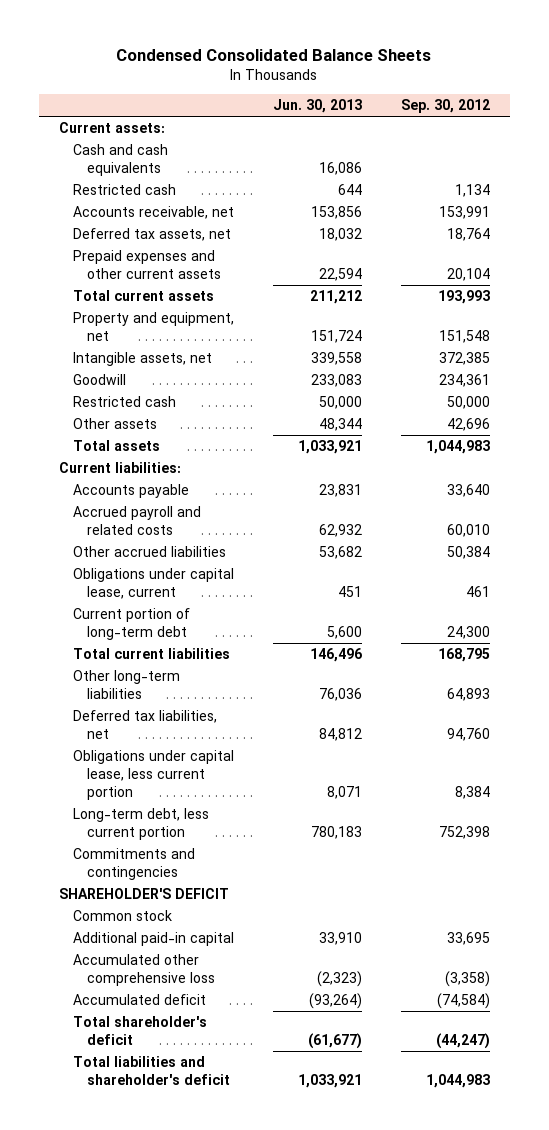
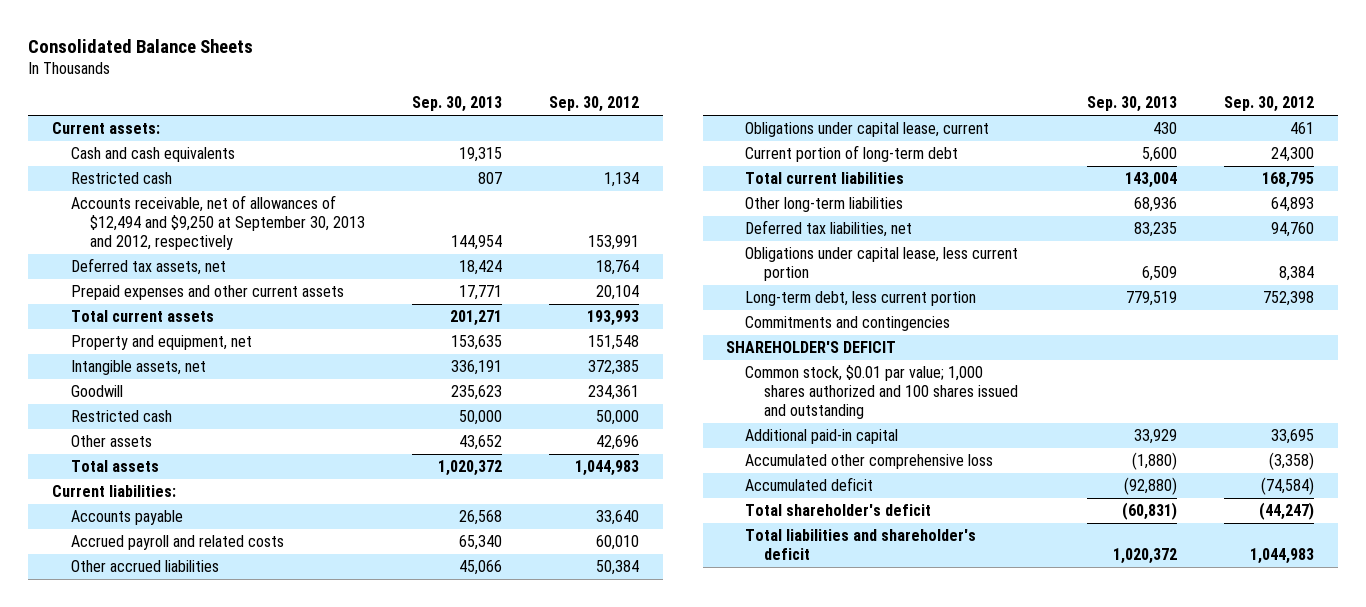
[116,48,432,61] Condensed Consolidated Balance Sheets -> [28,38,254,53] Consolidated Balance Sheets
[273,99,363,114] Jun. 30, 2013 -> none
none -> [411,96,502,113] Sep. 30, 2013
[72,205,234,219] Accounts receivable, net -> [70,195,365,251] Accounts receivable, net of allowances of $12,494 and $9,250 at September 30, 2013 and 2012, respectively
[72,909,172,921] Common stock -> [745,365,1019,420] Common stock, $0.01 par value; 1,000 shares authorized and 100 shares issued and outstanding

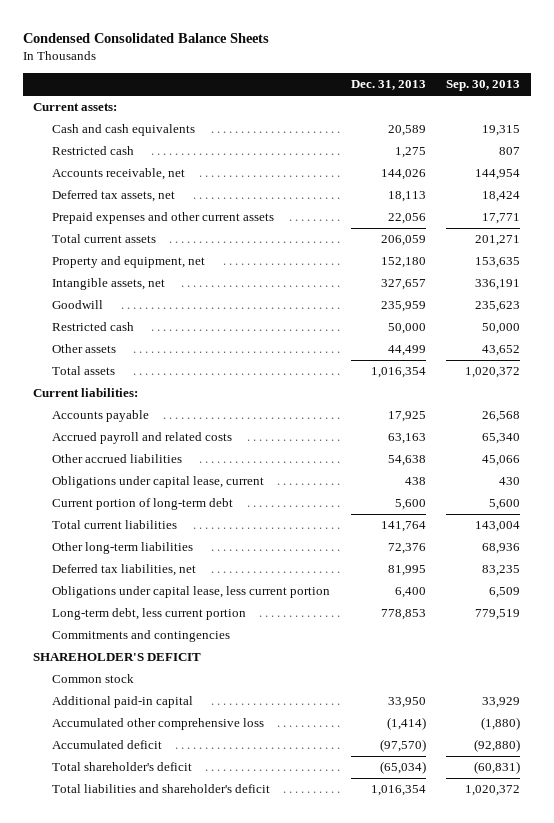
[28,38,254,53] Consolidated Balance Sheets -> [23,32,270,43] Condensed Consolidated Balance Sheets
[549,96,640,113] Sep. 30, 2012 -> none
none -> [350,80,426,91] Dec. 31, 2013
[70,195,365,251] Accounts receivable, net of allowances of $12,494 and $9,250 at September 30, 2013 and 2012, respectively -> [52,168,186,181] Accounts receivable, net
[745,365,1019,420] Common stock, $0.01 par value; 1,000 shares authorized and 100 shares issued and outstanding -> [52,674,135,684] Common stock

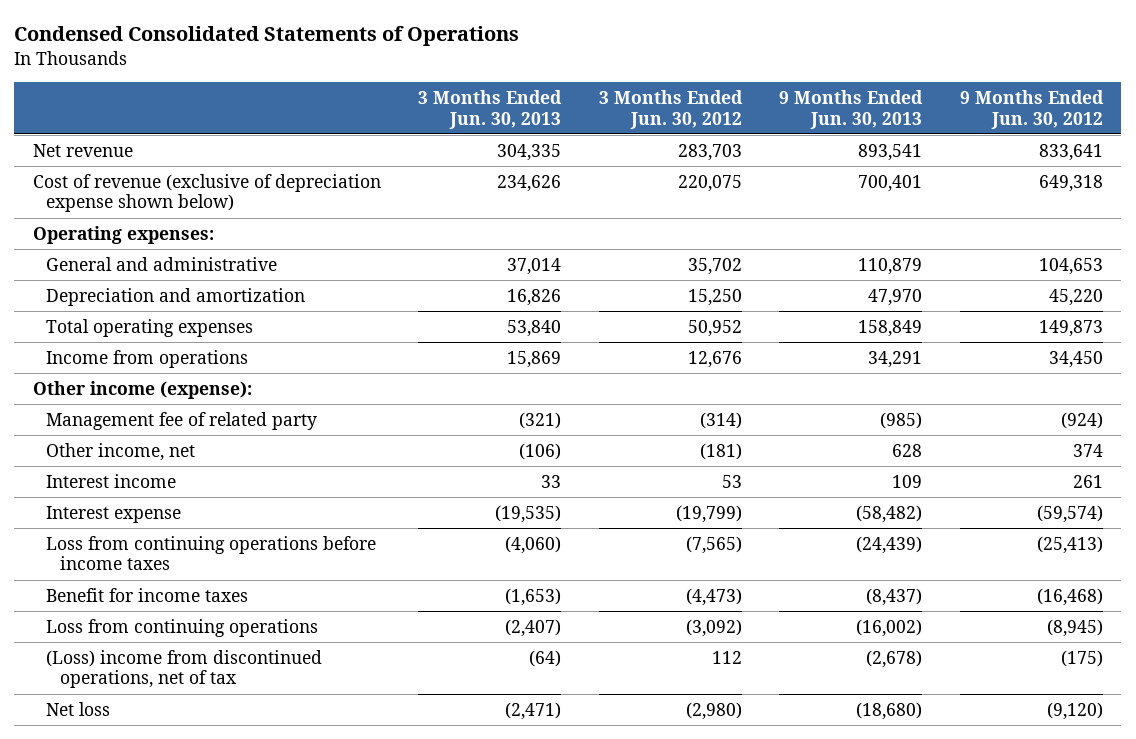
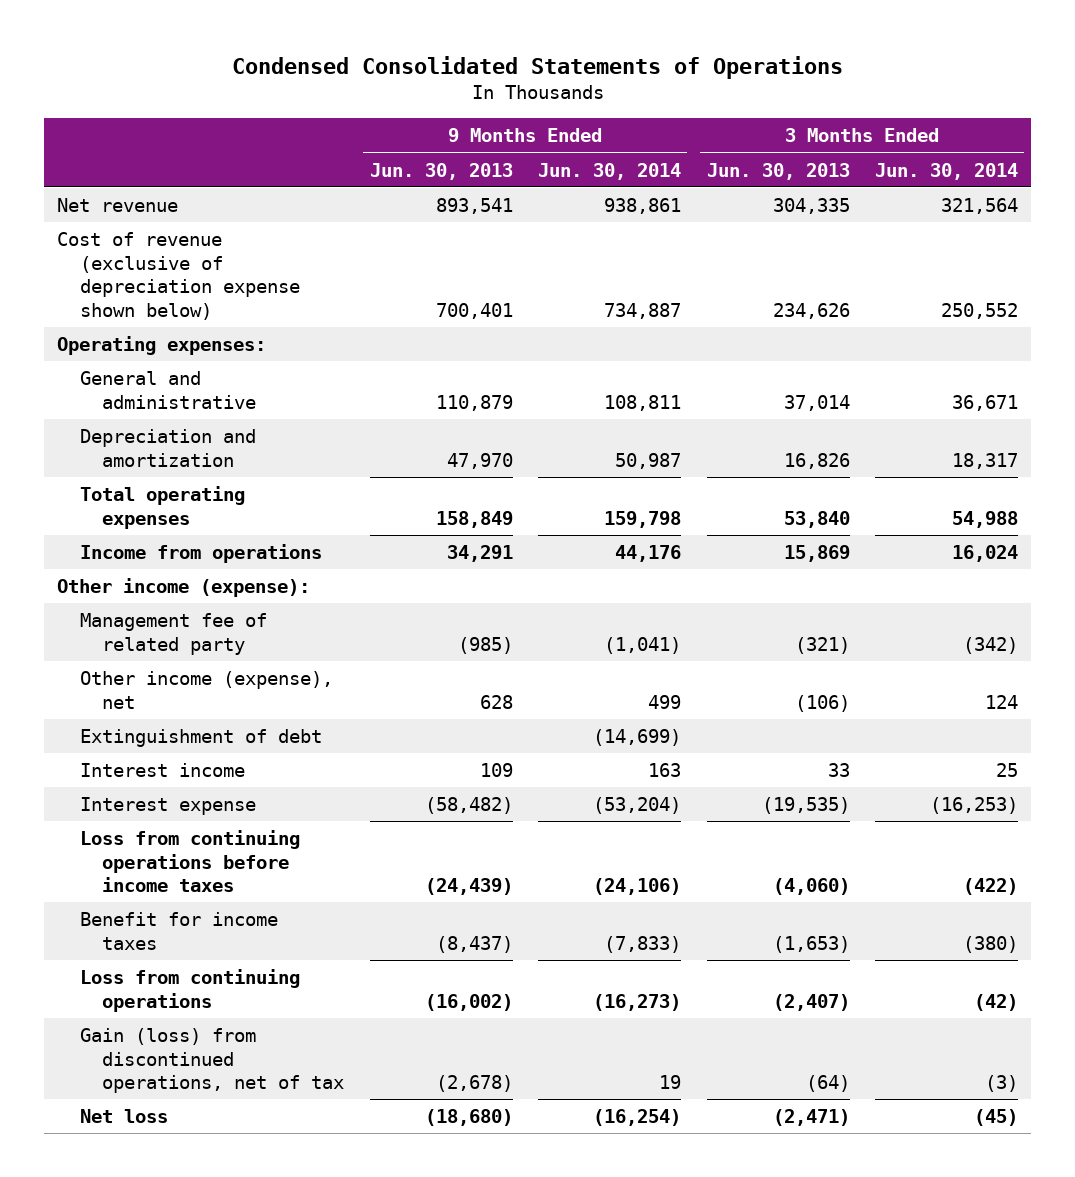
[598,90,743,129] 3 Months Ended Jun. 30, 2012 -> none
[959,90,1104,129] 9 Months Ended Jun. 30, 2012 -> none
none -> [538,162,682,180] Jun. 30, 2014
none -> [875,162,1019,180] Jun. 30, 2014
[46,442,196,461] Other income, net -> [79,671,333,709] Other income (expense), net
none -> [79,729,322,748] Extinguishment of debt
[46,649,323,689] (Loss) income from discontinued operations, net of tax -> [79,1028,345,1094] Gain (loss) from discontinued operations, net of tax

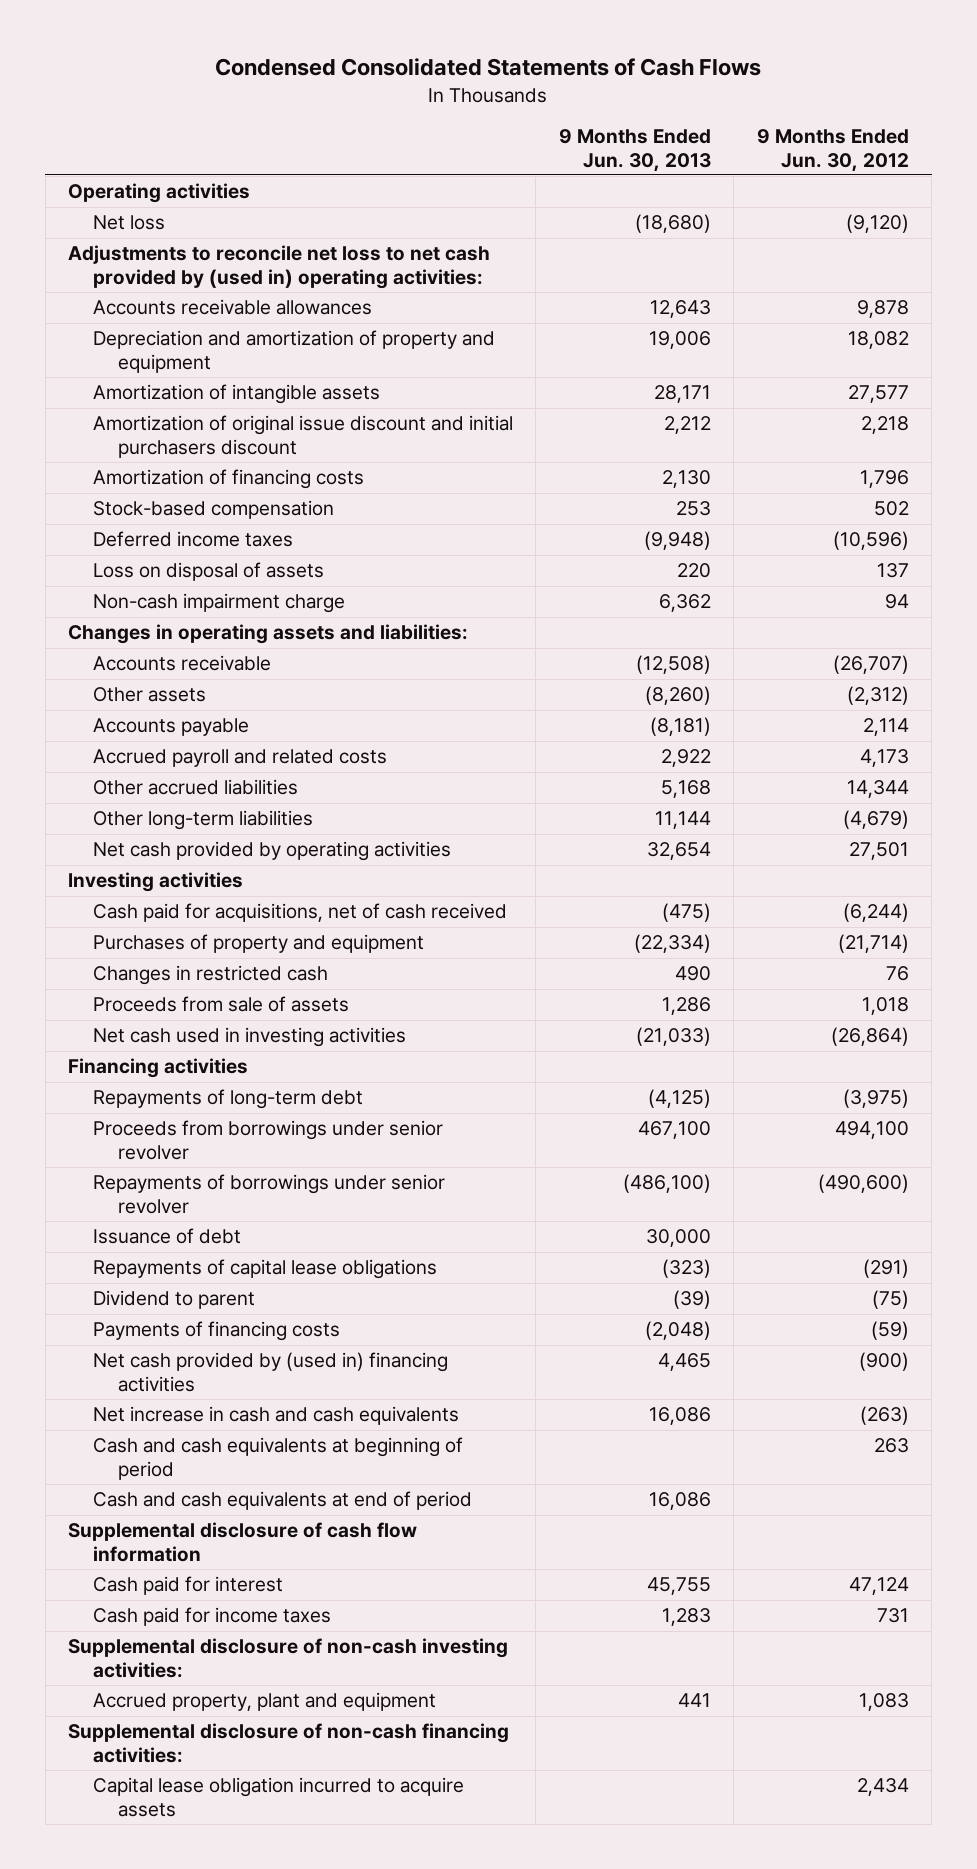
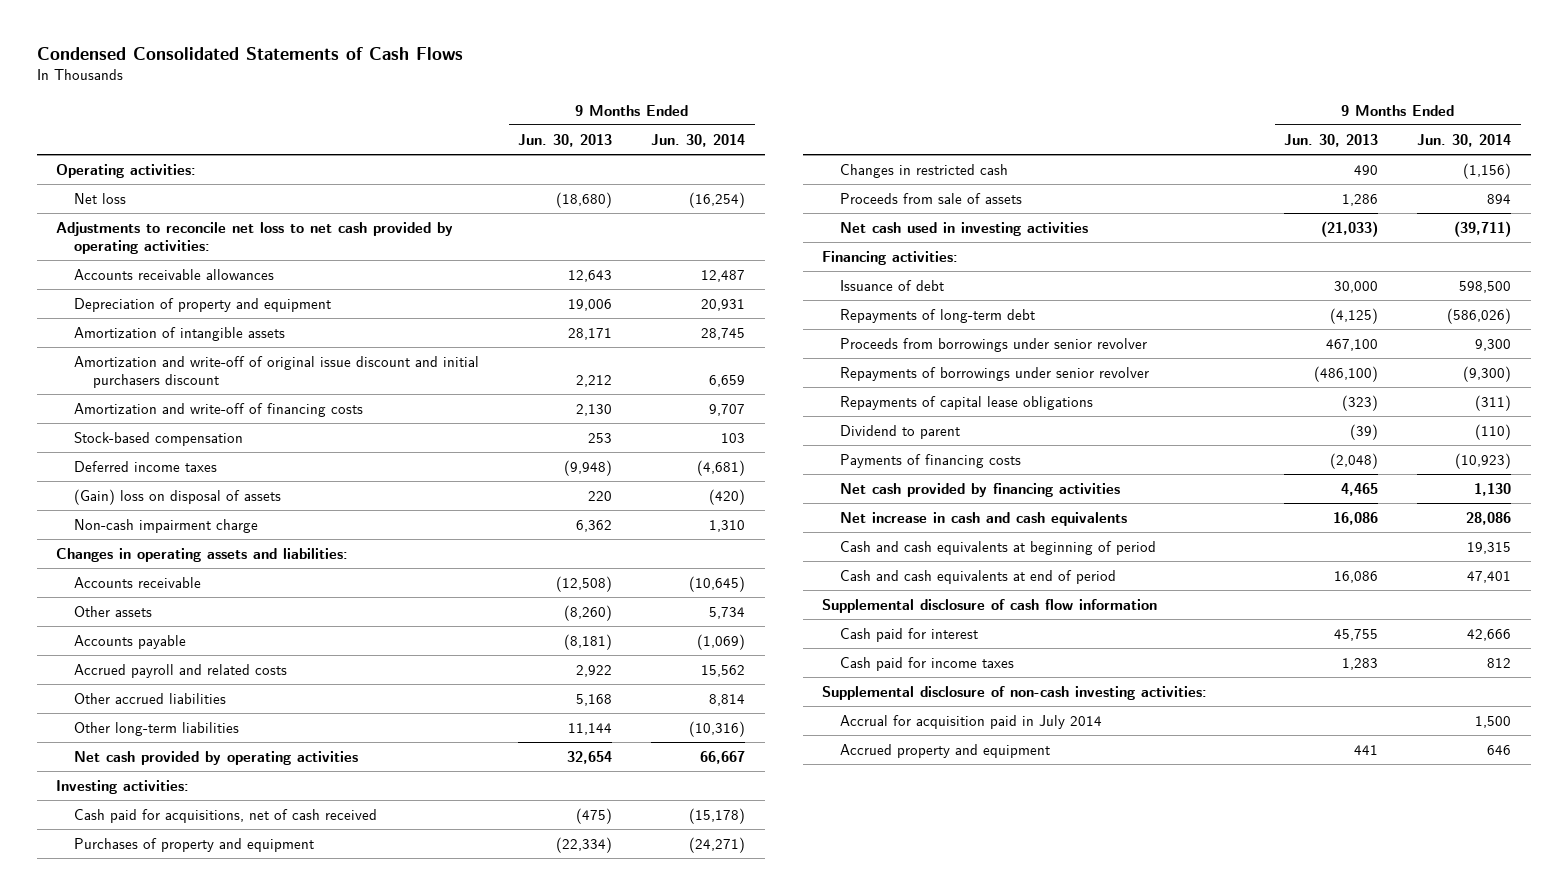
[756,129,909,172] 9 Months Ended Jun. 30, 2012 -> none
none -> [651,133,746,147] Jun. 30, 2014
[67,183,250,204] Operating activities -> [56,163,197,178] Operating activities:
[67,245,490,289] Adjustments to reconcile net loss to net cash provided by (used in) operating activities: -> [56,221,454,255] Adjustments to reconcile net loss to net cash provided by operating activities:
[93,330,496,373] Depreciation and amortization of property and equipment -> [74,297,332,312] Depreciation of property and equipment
[93,415,514,458] Amortization of original issue discount and initial purchasers discount -> [74,355,480,389] Amortization and write-off of original issue discount and initial purchasers discount
[93,469,365,490] Amortization of financing costs -> [74,402,364,417] Amortization and write-off of financing costs
[93,562,325,582] Loss on disposal of assets -> [74,488,282,505] (Gain) loss on disposal of assets
[67,872,243,893] Investing activities -> [56,779,190,794] Investing activities:
[67,1058,248,1079] Financing activities -> [822,250,959,265] Financing activities:
[93,1228,242,1245] Issuance of debt -> [840,279,945,291] Issuance of debt
[93,1352,449,1392] Net cash provided by (used in) financing activities -> [840,482,1121,497] Net cash provided by financing activities
[67,1723,509,1763] Supplemental disclosure of non-cash financing activities: -> none
[93,1777,465,1817] Capital lease obligation incurred to acquire assets -> none
none -> [840,714,1103,729] Accrual for acquisition paid in July 2014
[93,1692,437,1712] Accrued property, plant and equipment -> [840,743,1051,758] Accrued property and equipment

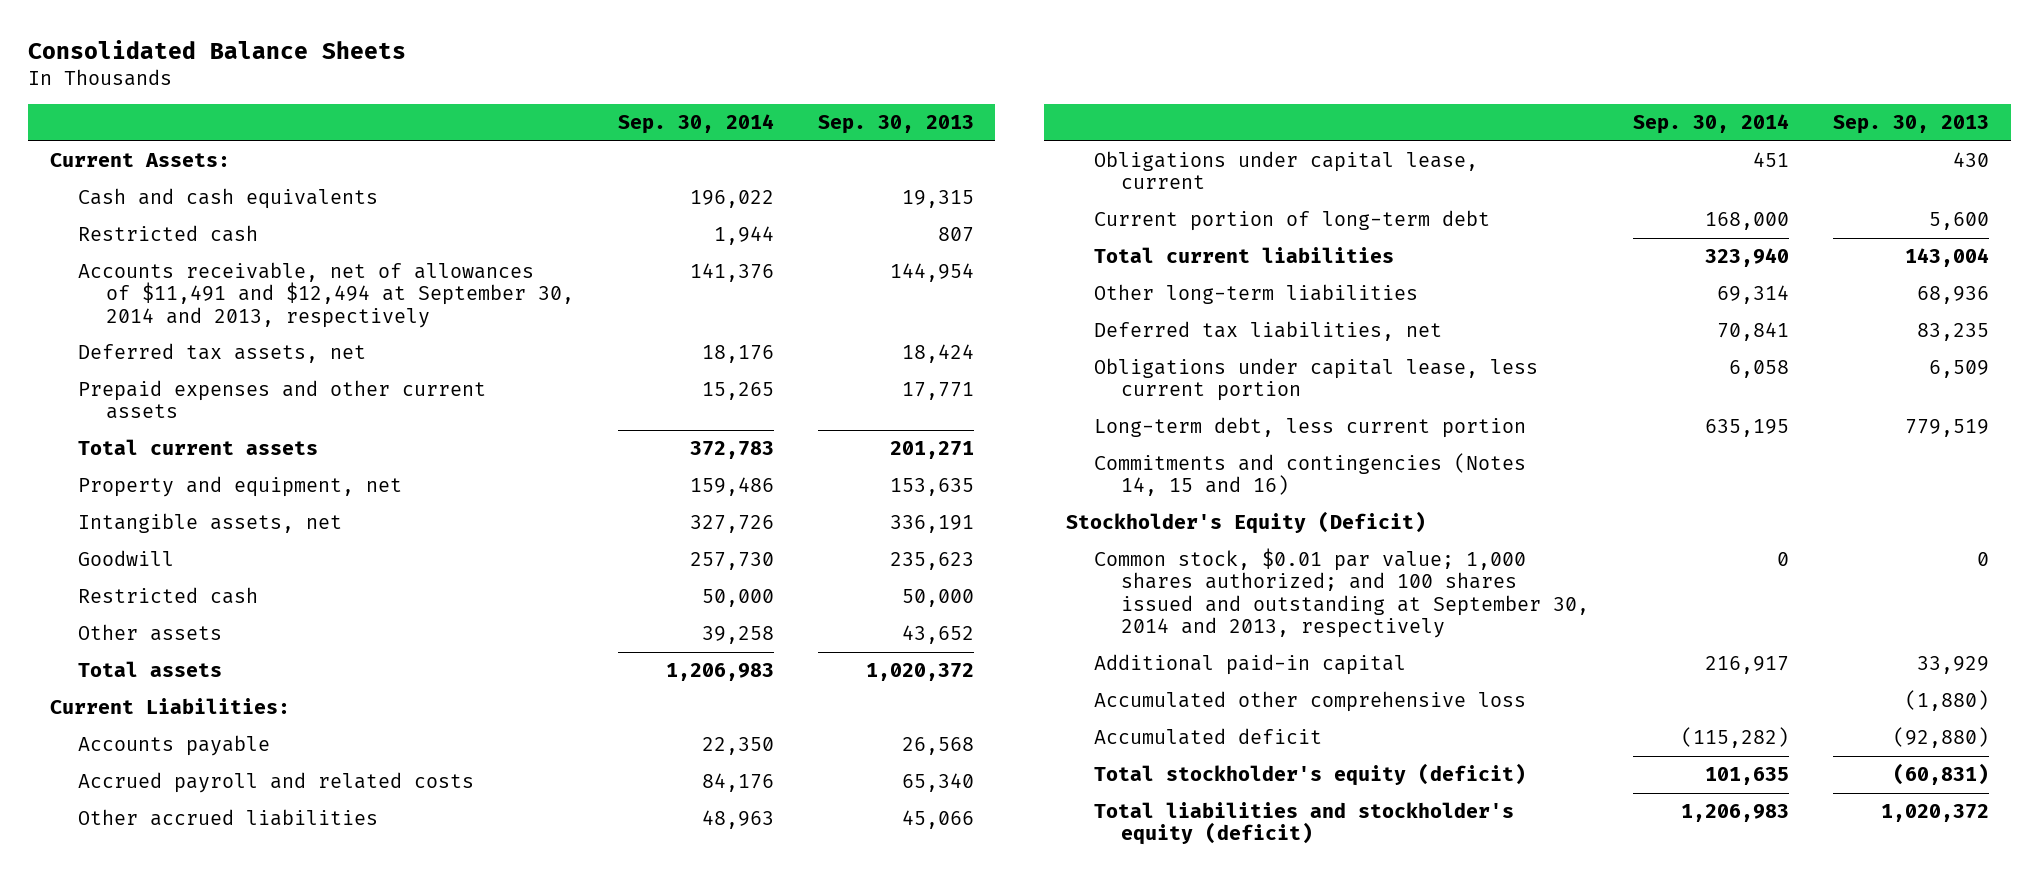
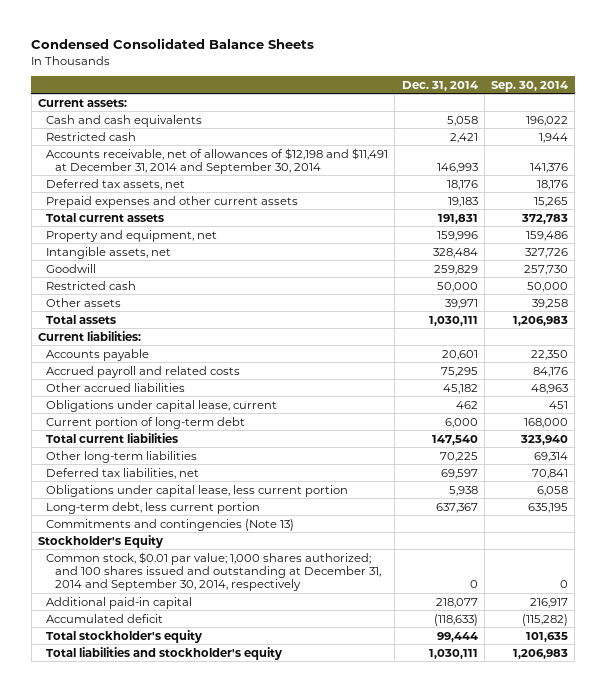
[28,39,407,59] Consolidated Balance Sheets -> [31,38,315,50] Condensed Consolidated Balance Sheets
[817,115,974,135] Sep. 30, 2013 -> none
none -> [401,80,478,91] Dec. 31, 2014
[50,153,231,168] Current Assets: -> [37,98,127,107] Current assets:
[78,262,575,328] Accounts receivable, net of allowances of $11,491 and $12,494 at September 30, 2014 and 2013, respectively -> [46,147,389,174] Accounts receivable, net of allowances of $12,198 and $11,491 at December 31, 2014 and September 30, 2014
[50,698,291,715] Current Liabilities: -> [37,330,141,341] Current liabilities:
[1093,453,1526,497] Commitments and contingencies (Notes 14, 15 and 16) -> [46,518,295,531] Commitments and contingencies (Note 13)
[1065,511,1426,535] Stockholder's Equity (Deficit) -> [37,534,163,548] Stockholder's Equity
[1093,548,1590,639] Common stock, $0.01 par value; 1,000 shares authorized; and 100 shares issued and outstanding at September 30, 2014 and 2013, respectively -> [46,551,381,592] Common stock, $0.01 par value; 1,000 shares authorized; and 100 shares issued and outstanding at December 31, 2014 and September 30, 2014, respectively
[1093,691,1526,713] Accumulated other comprehensive loss -> none
[1093,763,1526,787] Total stockholder's equity (deficit) -> [46,629,203,643] Total stockholder's equity
[1093,802,1514,846] Total liabilities and stockholder's equity (deficit) -> [46,646,283,660] Total liabilities and stockholder's equity

